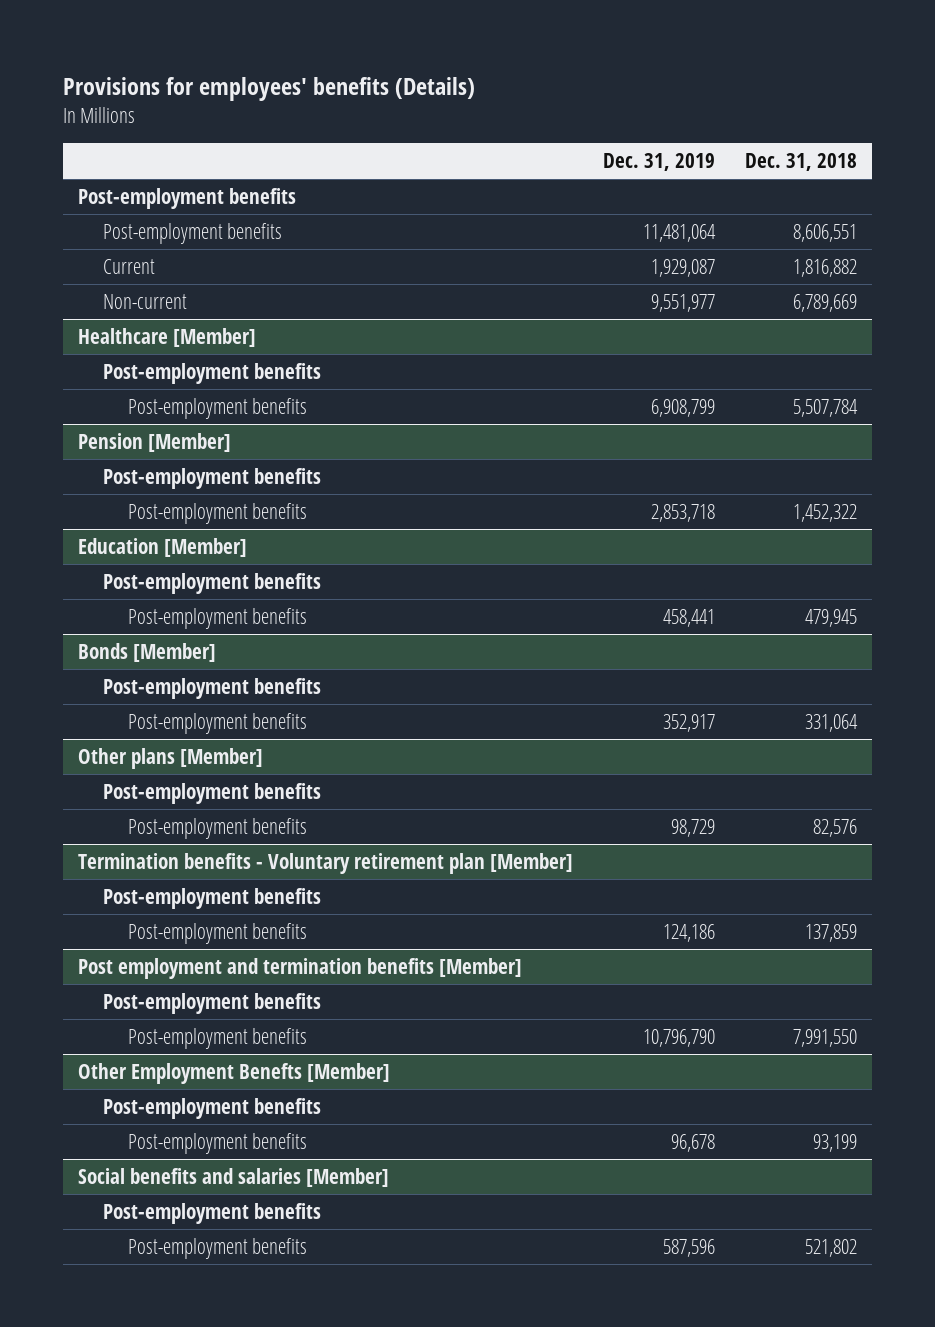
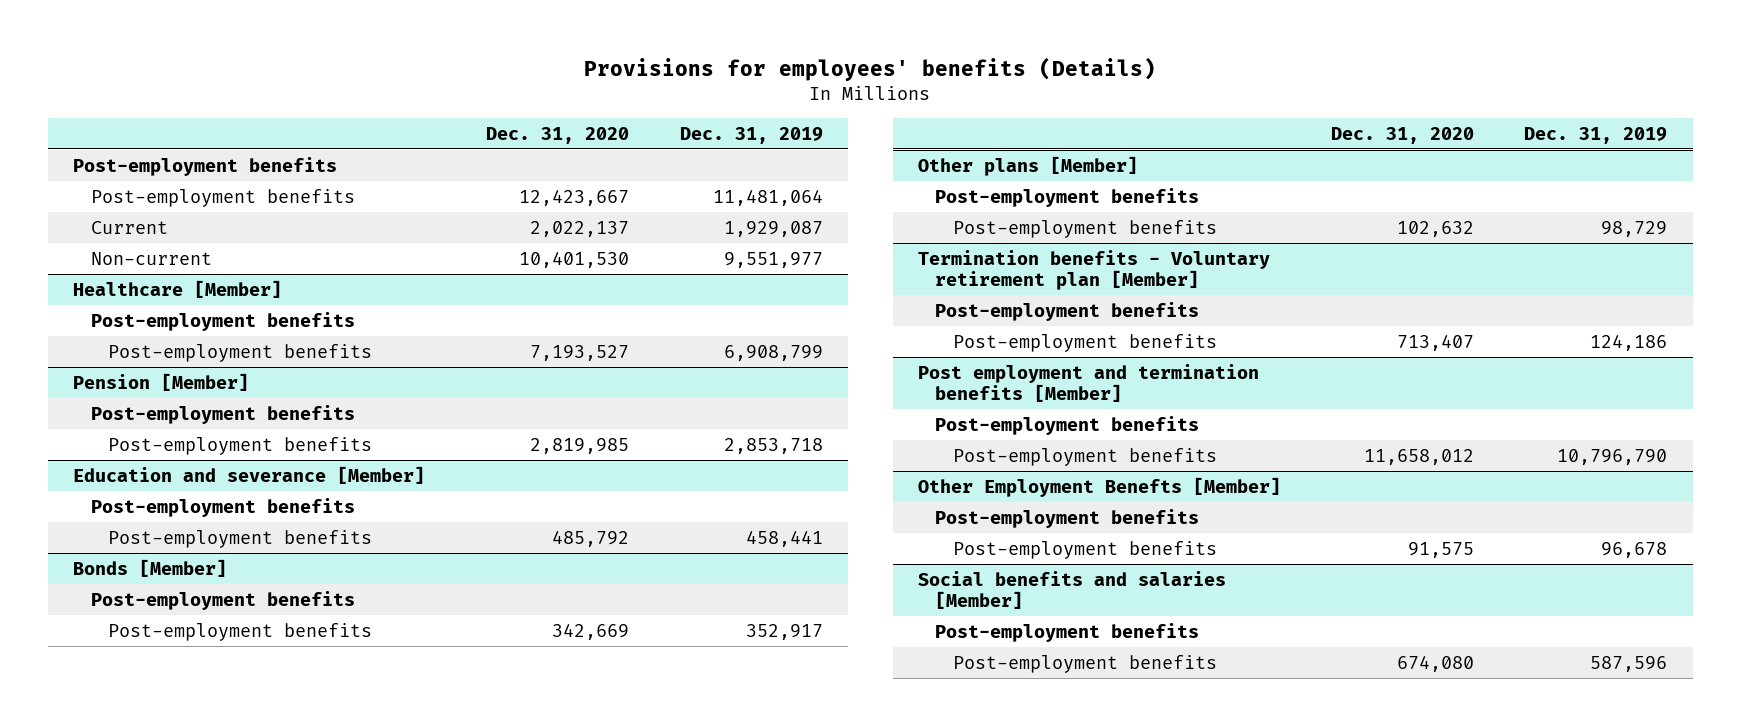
[745,153,858,172] Dec. 31, 2018 -> none
none -> [486,126,630,144] Dec. 31, 2020
[78,537,248,557] Education [Member] -> [72,465,425,484] Education and severance [Member]

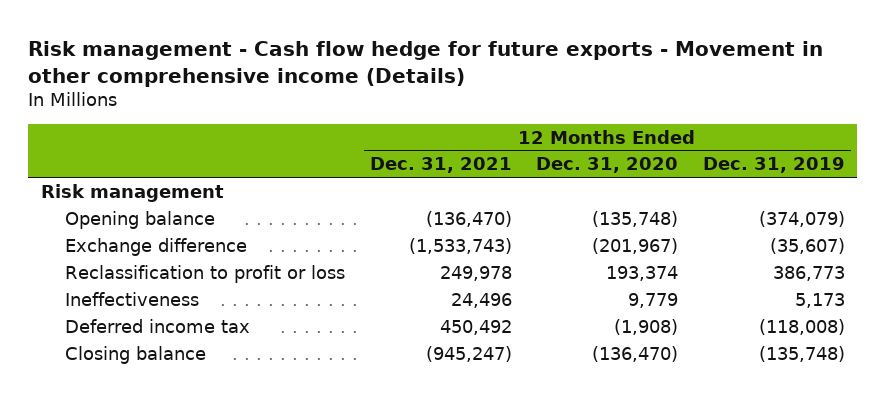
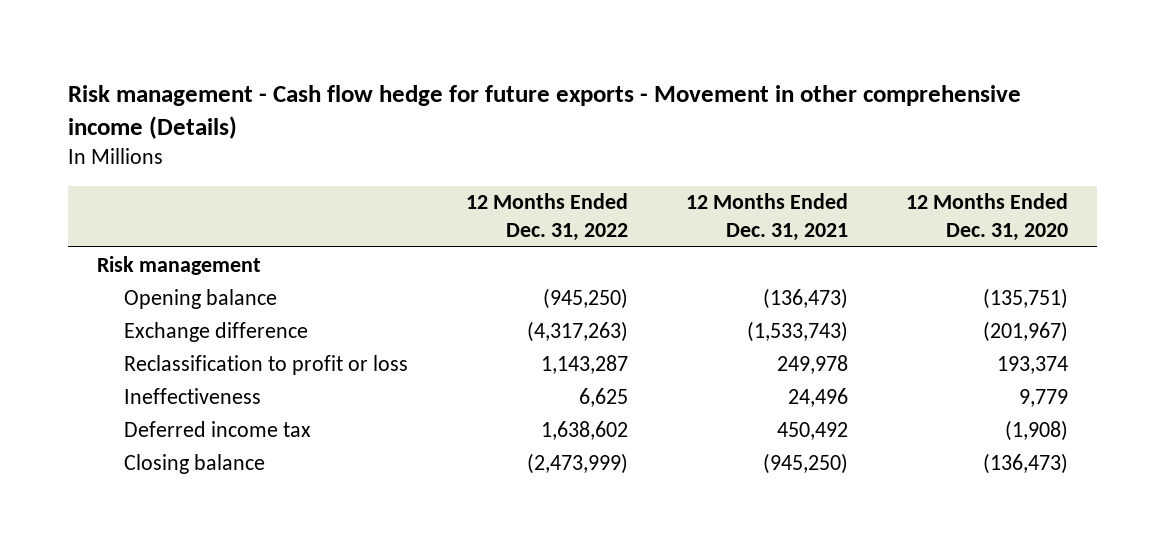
[702,157,845,174] Dec. 31, 2019 -> none
none -> [465,193,628,241] 12 Months Ended Dec. 31, 2022
[425,210,512,227] (136,470) -> [762,287,848,309] (136,473)
[592,210,679,227] (135,748) -> [982,287,1068,309] (135,751)
[425,345,512,362] (945,247) -> [762,452,848,474] (945,250)
[592,345,679,362] (136,470) -> [982,452,1068,474] (136,473)

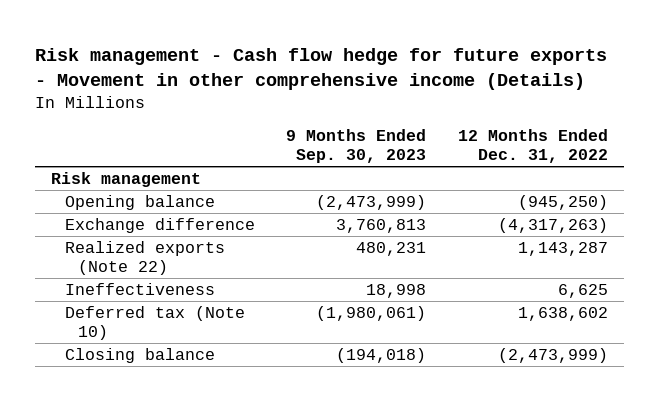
[685,193,848,241] 12 Months Ended Dec. 31, 2021 -> none
[905,193,1068,241] 12 Months Ended Dec. 31, 2020 -> none
none -> [286,129,427,164] 9 Months Ended Sep. 30, 2023
[123,354,408,375] Reclassification to profit or loss -> [64,241,225,276] Realized exports (Note 22)
[123,420,311,437] Deferred income tax -> [64,306,245,341] Deferred tax (Note 10)

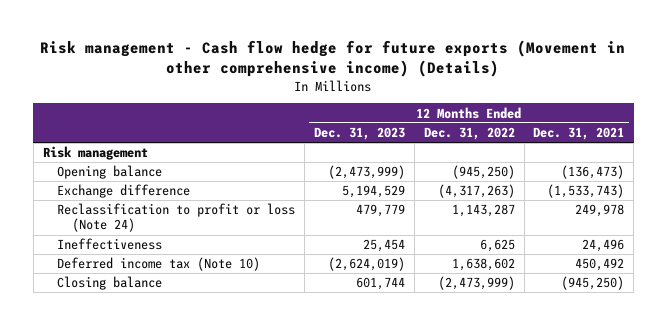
[35,47,608,90] Risk management - Cash flow hedge for future exports - Movement in other comprehensive income (Details) -> [40,40,626,78] Risk management - Cash flow hedge for future exports (Movement in other comprehensive income) (Details)
[286,129,427,164] 9 Months Ended Sep. 30, 2023 -> none
none -> [314,126,406,140] Dec. 31, 2023
none -> [533,126,625,140] Dec. 31, 2021
[64,241,225,276] Realized exports (Note 22) -> [57,203,296,233] Reclassification to profit or loss (Note 24)
[64,306,245,341] Deferred tax (Note 10) -> [57,257,261,272] Deferred income tax (Note 10)

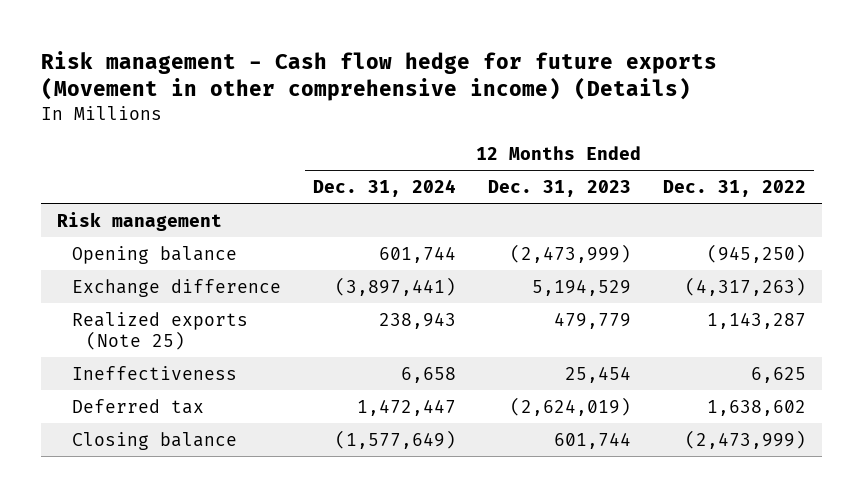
[533,126,625,140] Dec. 31, 2021 -> none
none -> [312,179,456,198] Dec. 31, 2024
[57,203,296,233] Reclassification to profit or loss (Note 24) -> [71,311,248,350] Realized exports (Note 25)
[57,257,261,272] Deferred income tax (Note 10) -> [71,398,204,414] Deferred tax

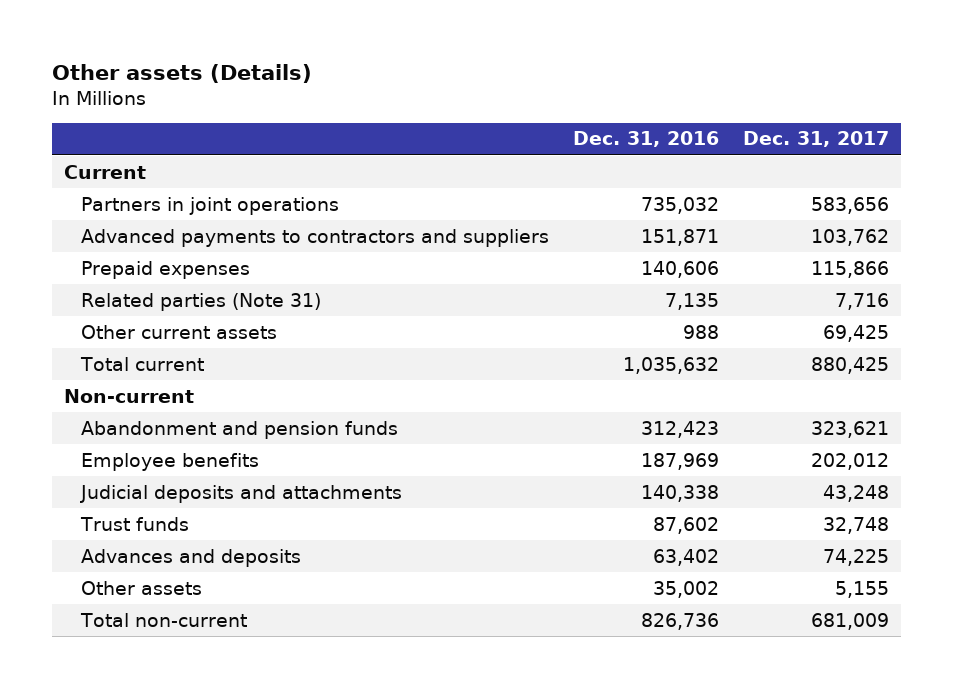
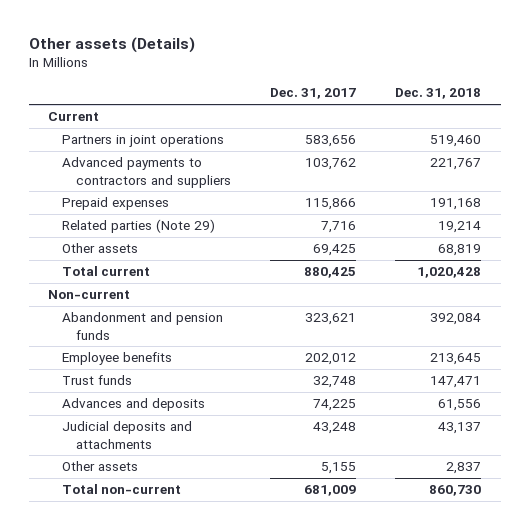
[573,131,720,148] Dec. 31, 2016 -> none
none -> [395,88,482,100] Dec. 31, 2018
[81,292,322,311] Related parties (Note 31) -> [62,219,216,234] Related parties (Note 29)
[81,324,278,339] Other current assets -> [62,243,139,254] Other assets
[80,484,403,503] Judicial deposits and attachments -> [62,421,193,449] Judicial deposits and attachments

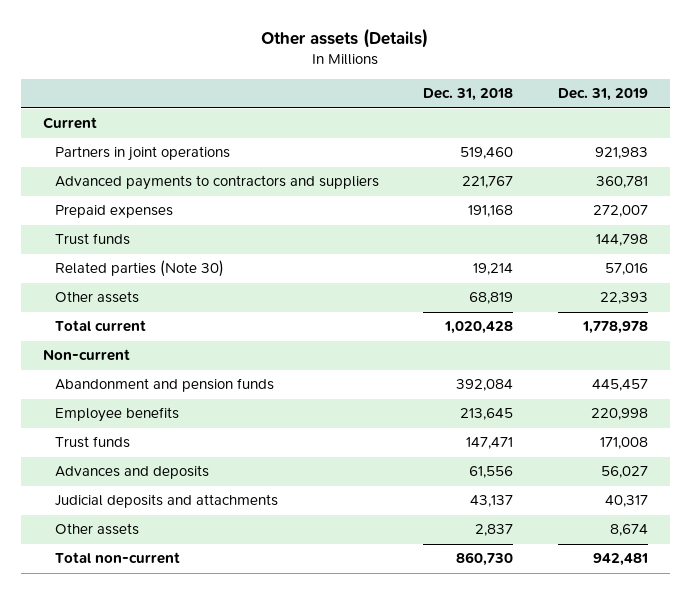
[269,88,356,100] Dec. 31, 2017 -> none
none -> [557,88,648,102] Dec. 31, 2019
none -> [54,233,130,246] Trust funds
[62,219,216,234] Related parties (Note 29) -> [54,260,224,278] Related parties (Note 30)

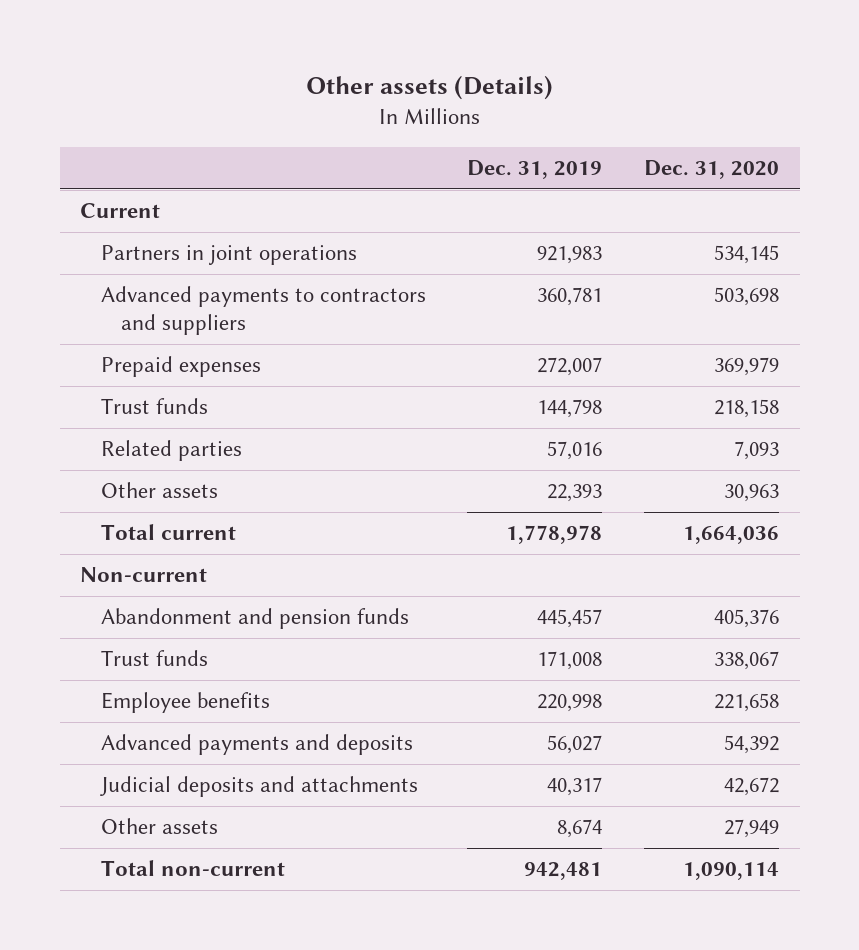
[423,88,514,102] Dec. 31, 2018 -> none
none -> [643,160,779,180] Dec. 31, 2020
[54,260,224,278] Related parties (Note 30) -> [100,440,242,462] Related parties
[54,407,179,423] Employee benefits -> [100,692,270,714] Employee benefits
[54,465,209,480] Advances and deposits -> [100,734,413,756] Advanced payments and deposits

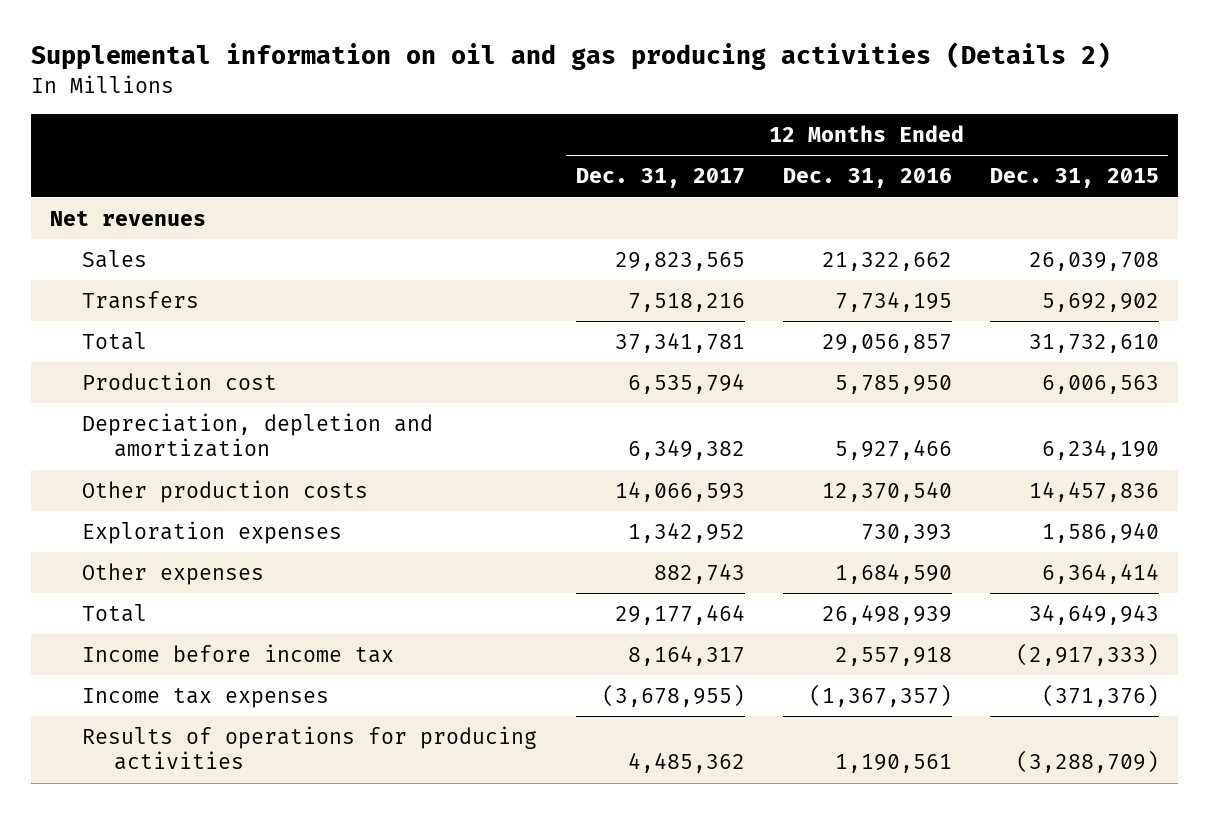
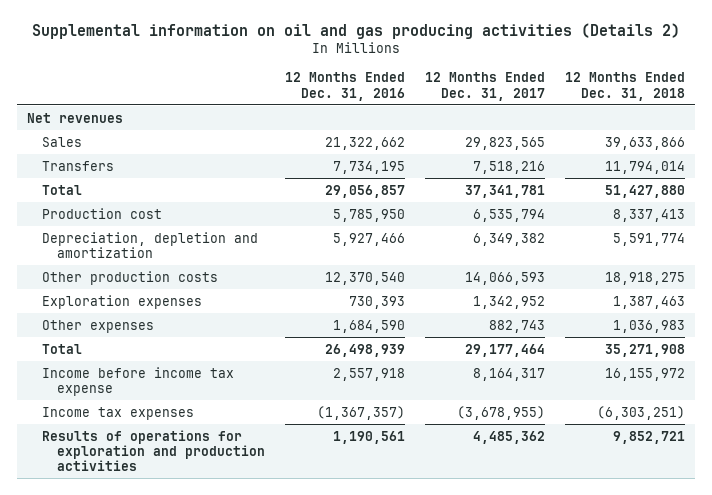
[989,168,1159,189] Dec. 31, 2015 -> none
none -> [565,72,686,101] 12 Months Ended Dec. 31, 2018
[82,644,395,664] Income before income tax -> [42,366,235,396] Income before income tax expense
[82,726,538,771] Results of operations for producing activities -> [42,429,266,471] Results of operations for exploration and production activities

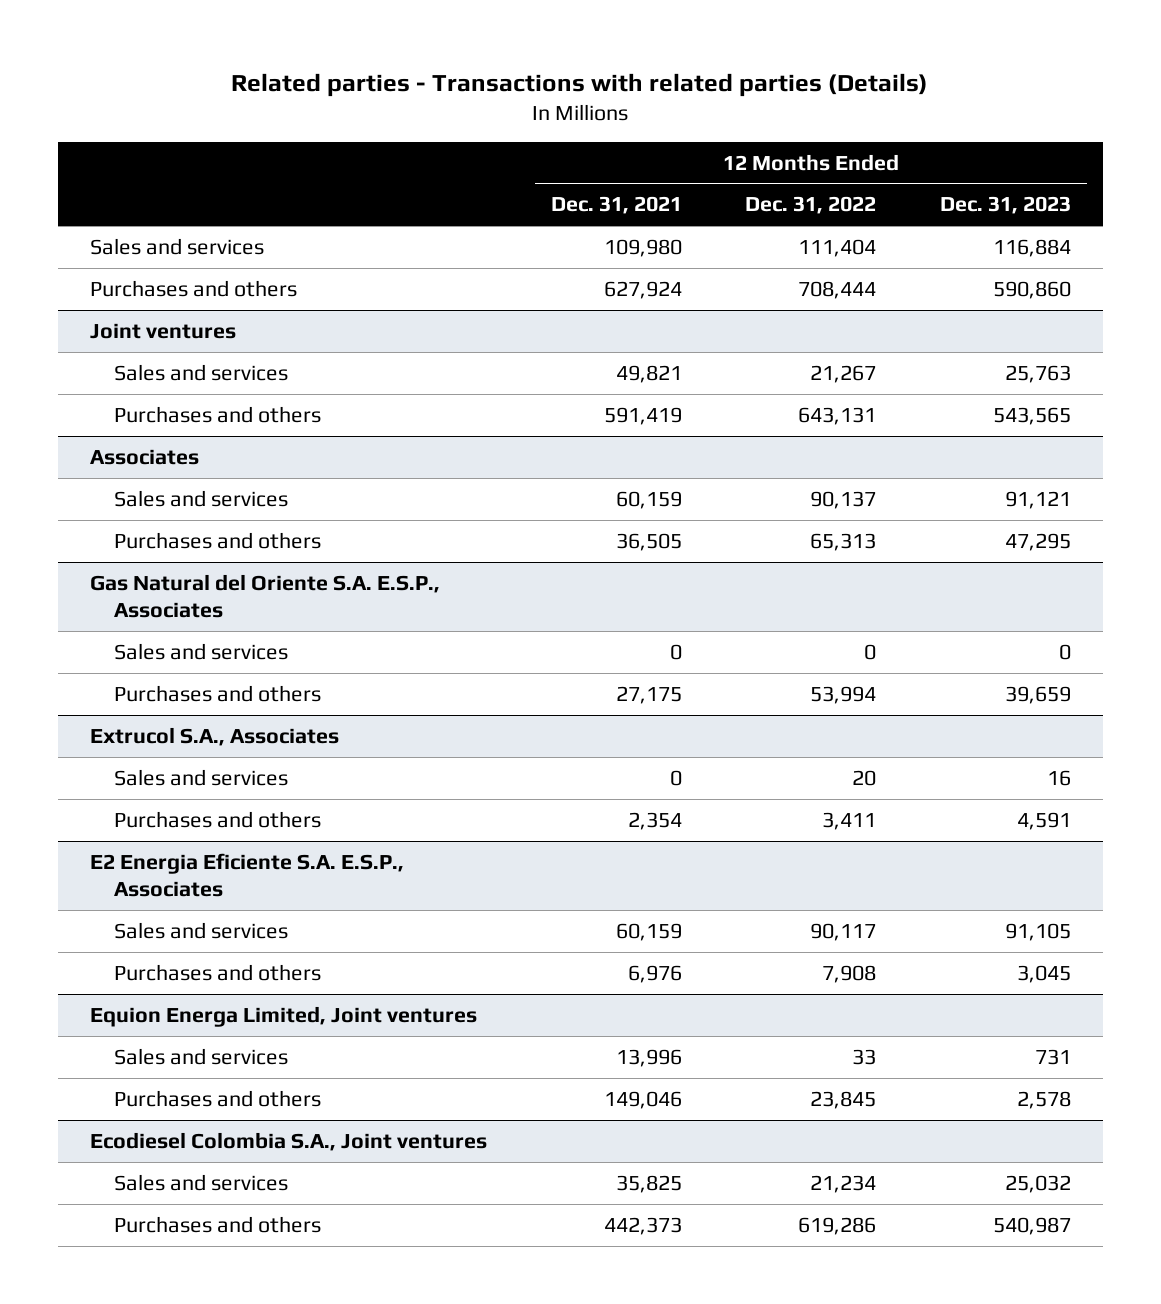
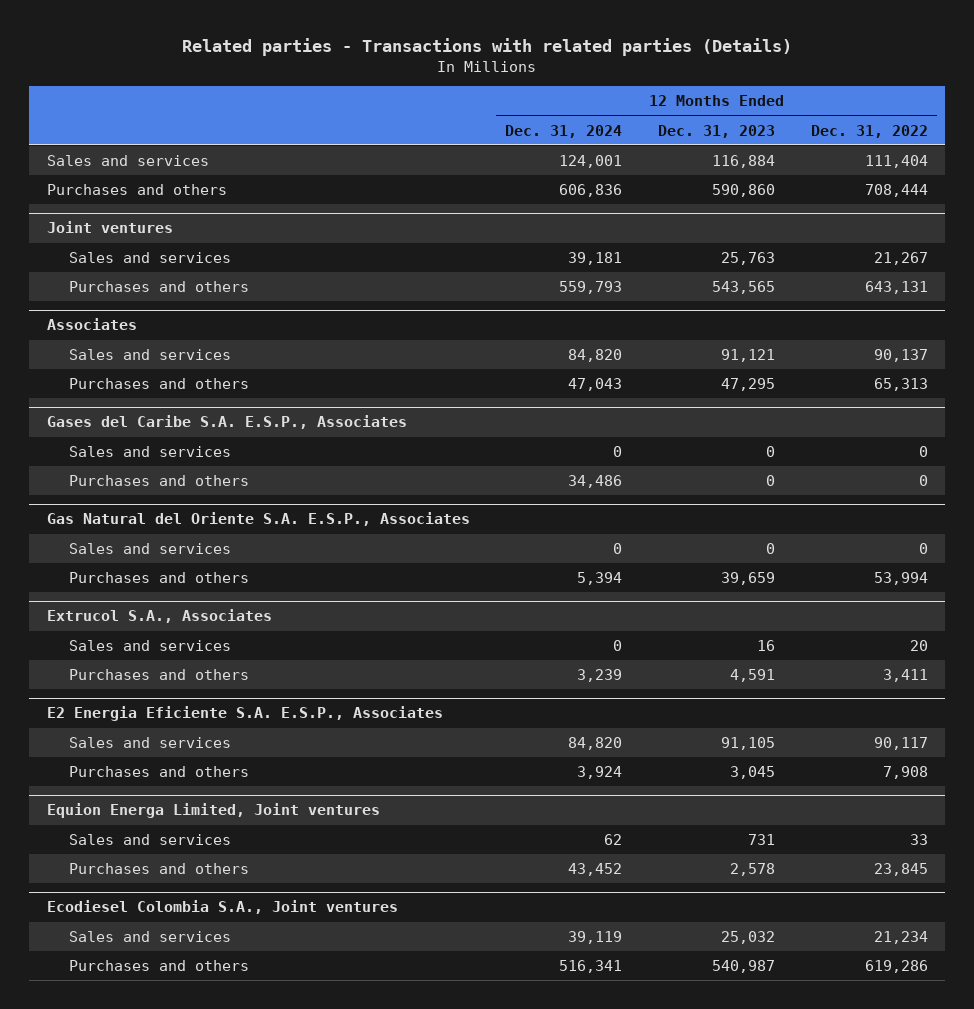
[550,196,682,215] Dec. 31, 2021 -> none
none -> [505,124,623,138] Dec. 31, 2024
none -> [46,415,407,430] Gases del Caribe S.A. E.S.P., Associates
none -> [69,445,232,457] Sales and services
none -> [69,474,250,486] Purchases and others

